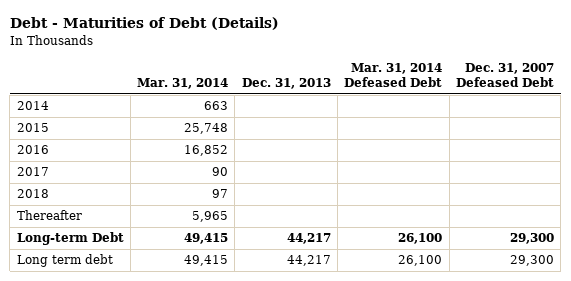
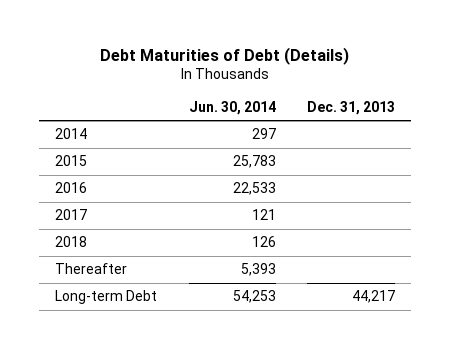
[9,17,279,31] Debt - Maturities of Debt (Details) -> [100,46,350,65] Debt Maturities of Debt (Details)
[137,78,229,90] Mar. 31, 2014 -> none
[344,62,443,88] Mar. 31, 2014 Defeased Debt -> none
[455,62,554,88] Dec. 31, 2007 Defeased Debt -> none
none -> [188,100,276,115] Jun. 30, 2014
[16,254,113,268] Long term debt -> none

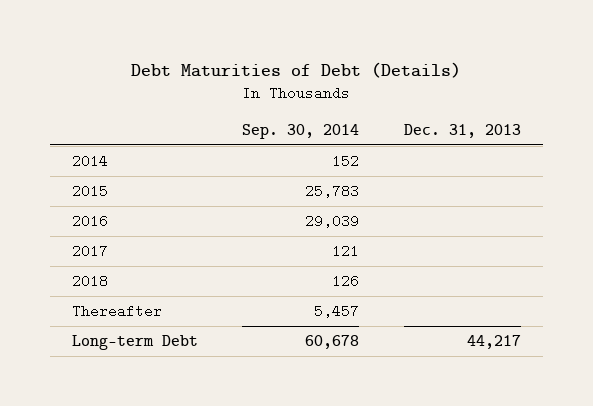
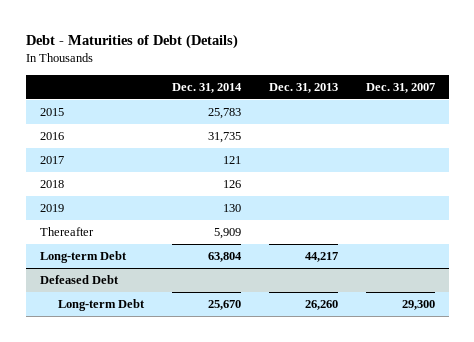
[131,61,462,78] Debt Maturities of Debt (Details) -> [25,34,238,50] Debt - Maturities of Debt (Details)
[242,123,360,139] Sep. 30, 2014 -> none
none -> [172,82,243,93] Dec. 31, 2014
none -> [365,82,435,93] Dec. 31, 2007
[72,154,109,169] 2014 -> none
none -> [39,204,64,213] 2019
none -> [39,275,119,285] Defeased Debt
none -> [58,299,146,312] Long-term Debt

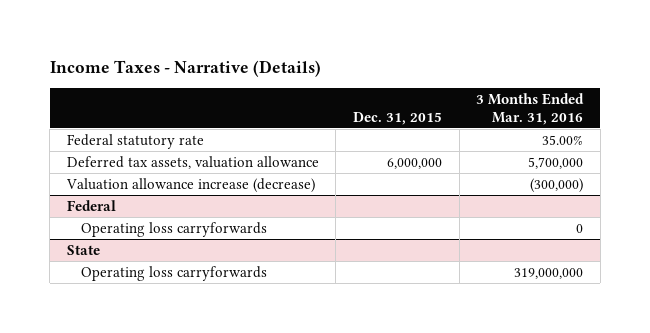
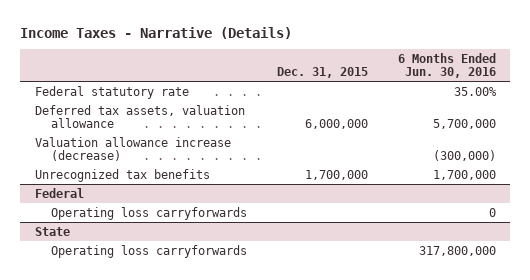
[476,92,585,126] 3 Months Ended Mar. 31, 2016 -> none
none -> [397,52,496,79] 6 Months Ended Jun. 30, 2016
none -> [34,168,210,182] Unrecognized tax benefits

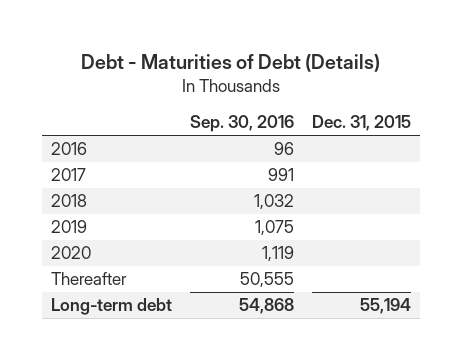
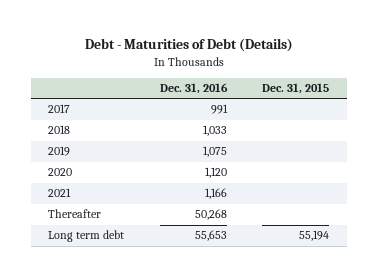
[190,115,295,133] Sep. 30, 2016 -> none
none -> [159,83,228,95] Dec. 31, 2016
[51,142,88,156] 2016 -> none
none -> [48,188,72,198] 2021
[51,298,173,316] Long-term debt -> [48,230,125,243] Long term debt

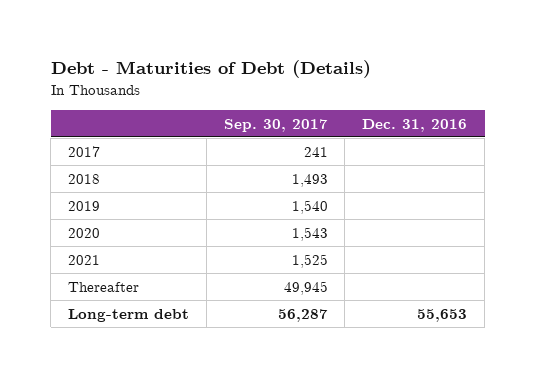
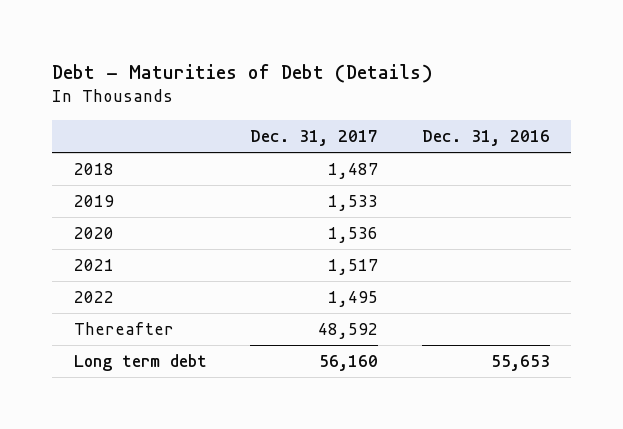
[223,118,328,132] Sep. 30, 2017 -> none
none -> [250,130,379,147] Dec. 31, 2017
[68,145,101,157] 2017 -> none
none -> [73,291,114,304] 2022
[68,308,190,322] Long-term debt -> [73,354,207,372] Long term debt

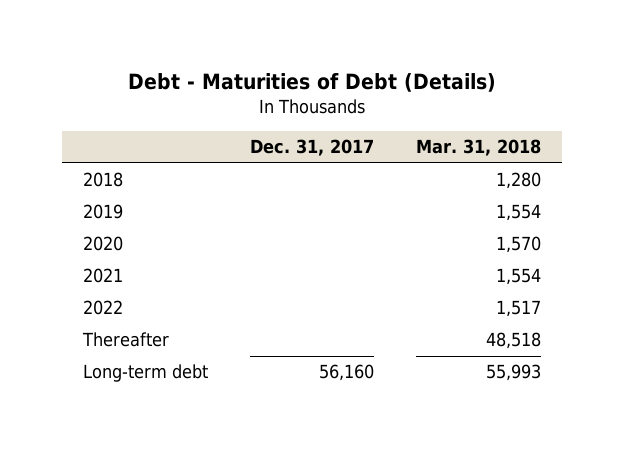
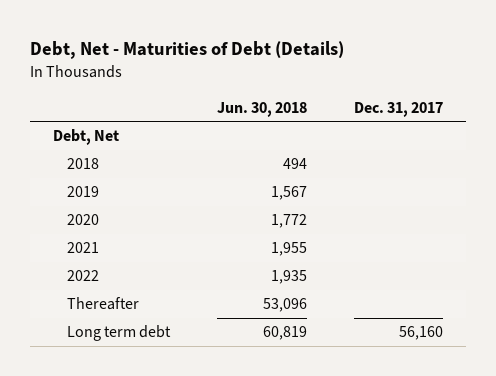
[127,73,496,93] Debt - Maturities of Debt (Details) -> [30,41,345,60] Debt, Net - Maturities of Debt (Details)
[415,139,541,157] Mar. 31, 2018 -> none
none -> [217,101,308,117] Jun. 30, 2018
none -> [53,129,120,146] Debt, Net
[82,364,208,383] Long-term debt -> [67,325,172,342] Long term debt

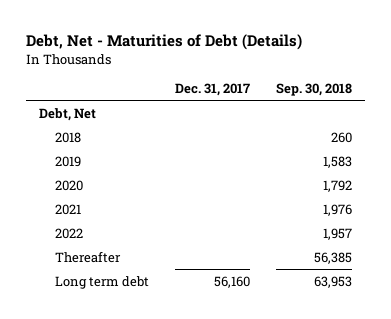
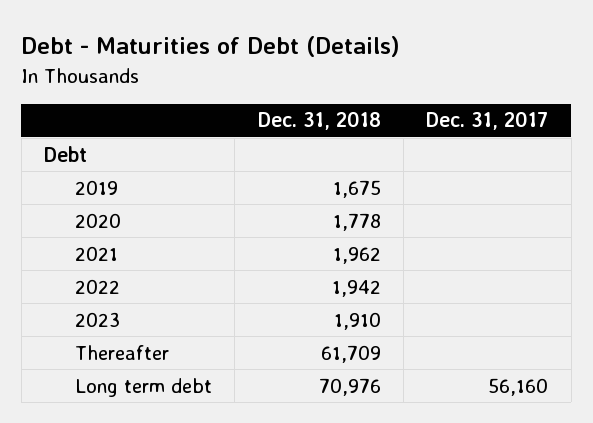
[26,34,303,51] Debt, Net - Maturities of Debt (Details) -> [21,36,401,58] Debt - Maturities of Debt (Details)
[275,83,352,97] Sep. 30, 2018 -> none
none -> [257,111,381,131] Dec. 31, 2018
[54,131,81,143] 2018 -> none
[39,107,97,121] Debt, Net -> [44,145,88,162] Debt
none -> [74,311,120,327] 2023

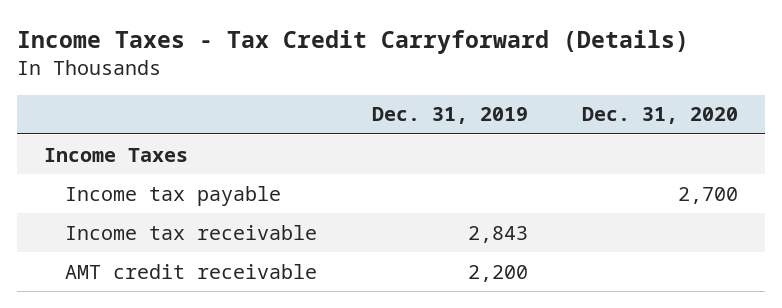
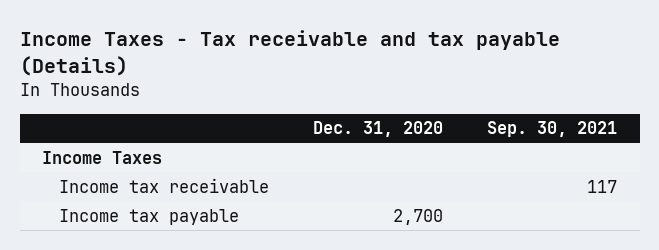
[17,30,690,55] Income Taxes - Tax Credit Carryforward (Details) -> [19,30,560,77] Income Taxes - Tax receivable and tax payable (Details)
[371,107,528,125] Dec. 31, 2019 -> none
none -> [487,121,618,138] Sep. 30, 2021
[65,263,318,279] AMT credit receivable -> none
[65,185,282,206] Income tax payable -> [58,208,239,225] Income tax payable

